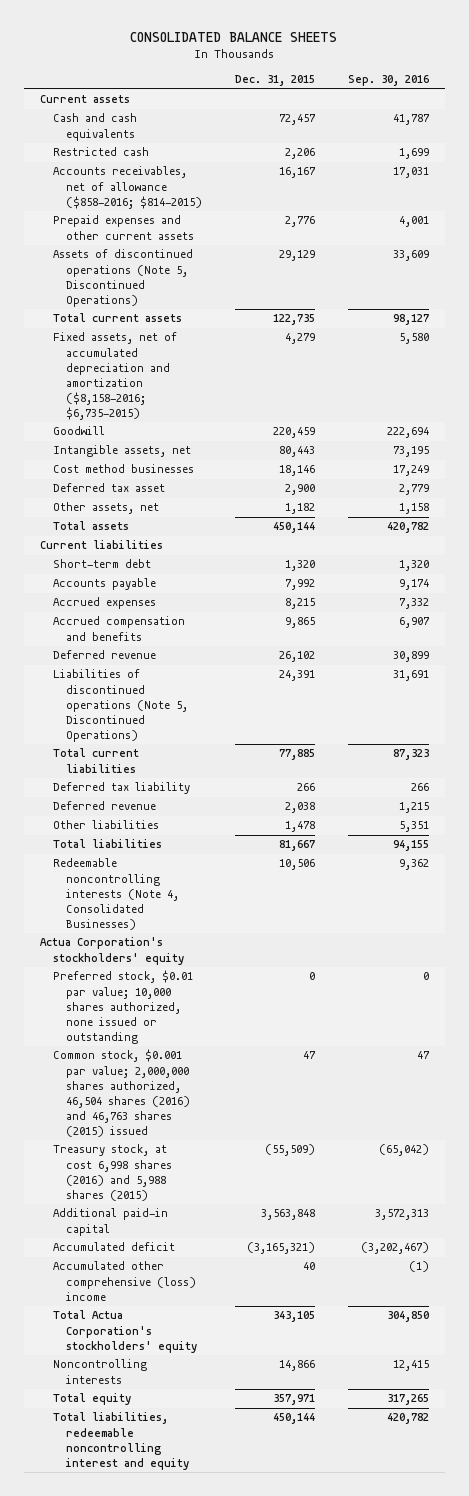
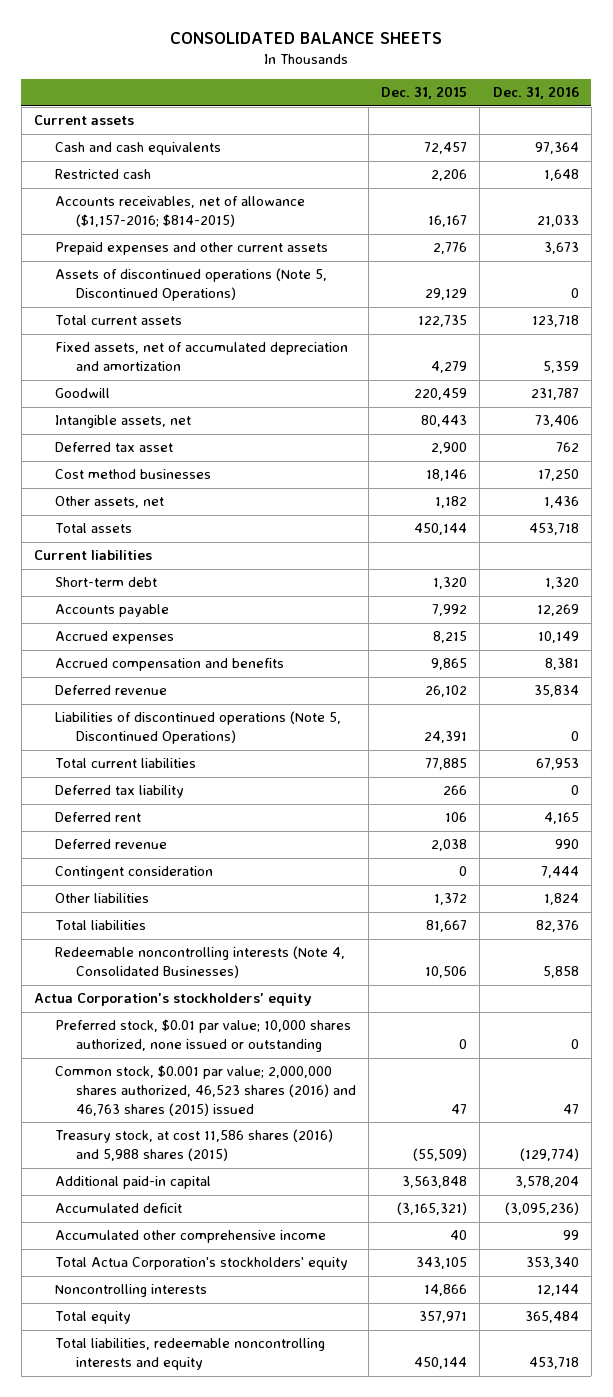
[347,75,429,87] Sep. 30, 2016 -> none
none -> [492,86,579,100] Dec. 31, 2016
[53,166,203,209] Accounts receivables, net of allowance ($858-2016; $814-2015) -> [54,196,305,228] Accounts receivables, net of allowance ($1,157-2016; $814-2015)
[53,332,178,420] Fixed assets, net of accumulated depreciation and amortization ($8,158-2016; $6,735-2015) -> [54,342,348,372] Fixed assets, net of accumulated depreciation and amortization
[53,464,195,474] Cost method businesses -> [54,469,211,480] Cost method businesses
none -> [54,812,141,823] Deferred rent
none -> [54,866,213,880] Contingent consideration
[284,821,315,833] 1,478 -> [434,893,468,906] 1,372
[53,1049,191,1137] Common stock, $0.001 par value; 2,000,000 shares authorized, 46,504 shares (2016) and 46,763 shares (2015) issued -> [54,1065,356,1116] Common stock, $0.001 par value; 2,000,000 shares authorized, 46,523 shares (2016) and 46,763 shares (2015) issued
[53,1144,173,1201] Treasury stock, at cost 6,998 shares (2016) and 5,988 shares (2015) -> [54,1129,333,1162] Treasury stock, at cost 11,586 shares (2016) and 5,988 shares (2015)
[53,1261,197,1301] Accumulated other comprehensive (loss) income -> [54,1230,326,1244] Accumulated other comprehensive income
[53,1412,190,1470] Total liabilities, redeemable noncontrolling interest and equity -> [54,1338,325,1371] Total liabilities, redeemable noncontrolling interests and equity

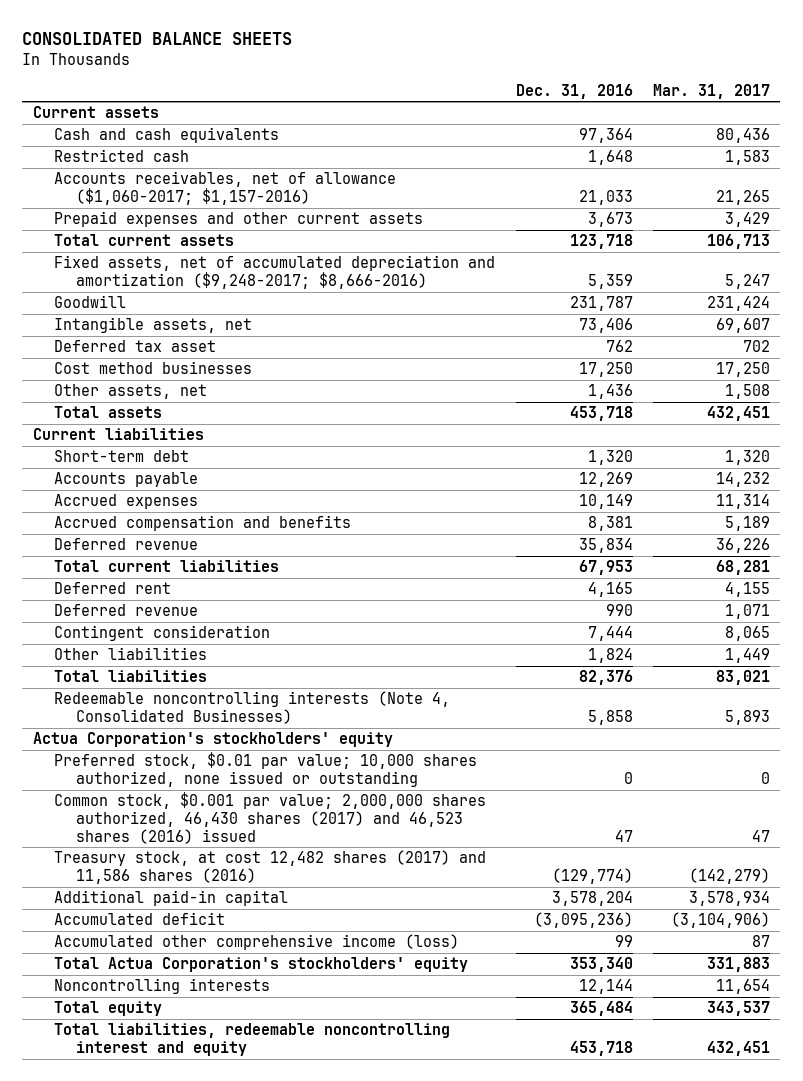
[381,86,468,100] Dec. 31, 2015 -> none
none -> [653,83,771,99] Mar. 31, 2017
[54,196,305,228] Accounts receivables, net of allowance ($1,157-2016; $814-2015) -> [54,171,397,206] Accounts receivables, net of allowance ($1,060-2017; $1,157-2016)
[54,268,327,302] Assets of discontinued operations (Note 5, Discontinued Operations) -> none
[54,342,348,372] Fixed assets, net of accumulated depreciation and amortization -> [54,255,496,290] Fixed assets, net of accumulated depreciation and amortization ($9,248-2017; $8,666-2016)
[54,711,341,745] Liabilities of discontinued operations (Note 5, Discontinued Operations) -> none
[54,785,184,799] Deferred tax liability -> none
[54,1065,356,1116] Common stock, $0.001 par value; 2,000,000 shares authorized, 46,523 shares (2016) and 46,763 shares (2015) issued -> [54,792,487,844] Common stock, $0.001 par value; 2,000,000 shares authorized, 46,430 shares (2017) and 46,523 shares (2016) issued
[54,1129,333,1162] Treasury stock, at cost 11,586 shares (2016) and 5,988 shares (2015) -> [54,850,487,885] Treasury stock, at cost 12,482 shares (2017) and 11,586 shares (2016)
[54,1230,326,1244] Accumulated other comprehensive income -> [54,934,460,951] Accumulated other comprehensive income (loss)
[54,1338,325,1371] Total liabilities, redeemable noncontrolling interests and equity -> [54,1023,451,1057] Total liabilities, redeemable noncontrolling interest and equity

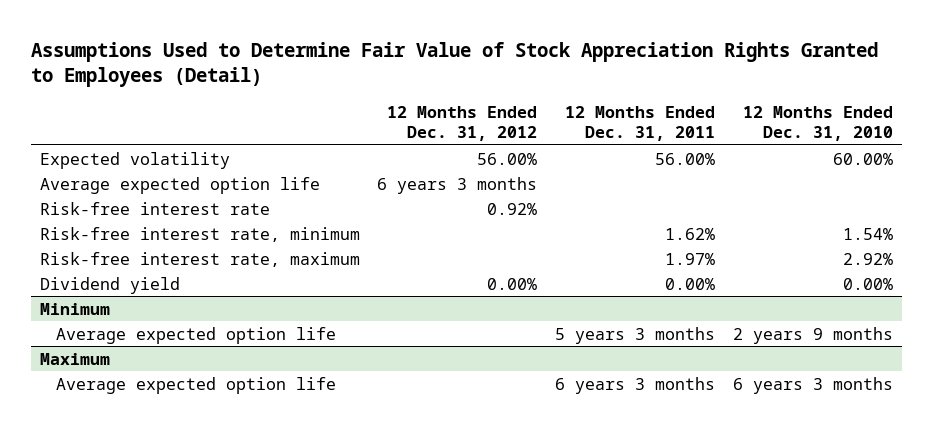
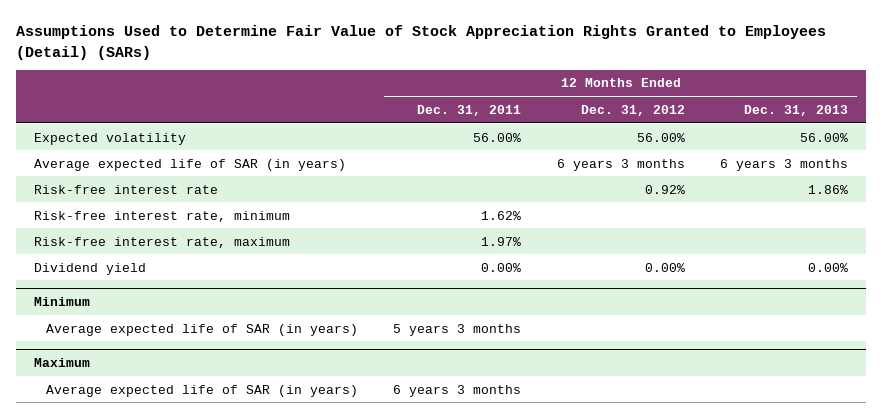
[30,41,878,88] Assumptions Used to Determine Fair Value of Stock Appreciation Rights Granted to Employees (Detail) -> [15,25,826,60] Assumptions Used to Determine Fair Value of Stock Appreciation Rights Granted to Employees (Detail) (SARs)
[743,105,894,142] 12 Months Ended Dec. 31, 2010 -> none
none -> [744,104,849,116] Dec. 31, 2013
[39,176,320,194] Average expected option life -> [33,158,346,171] Average expected life of SAR (in years)
[55,326,336,344] Average expected option life -> [45,323,358,336] Average expected life of SAR (in years)
[55,376,336,394] Average expected option life -> [45,384,358,397] Average expected life of SAR (in years)

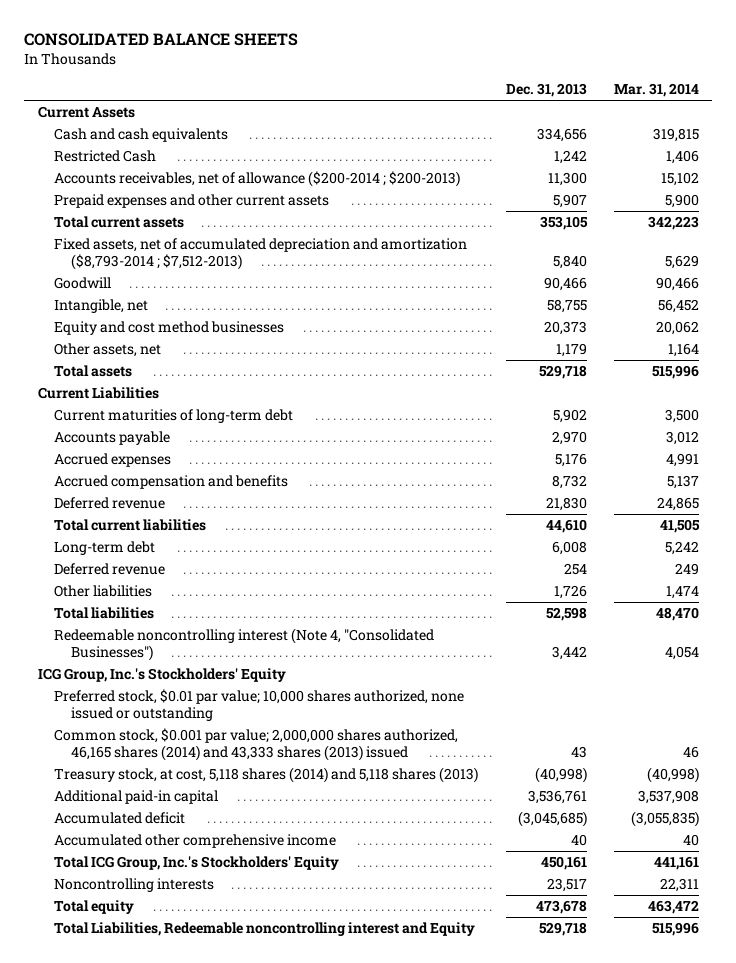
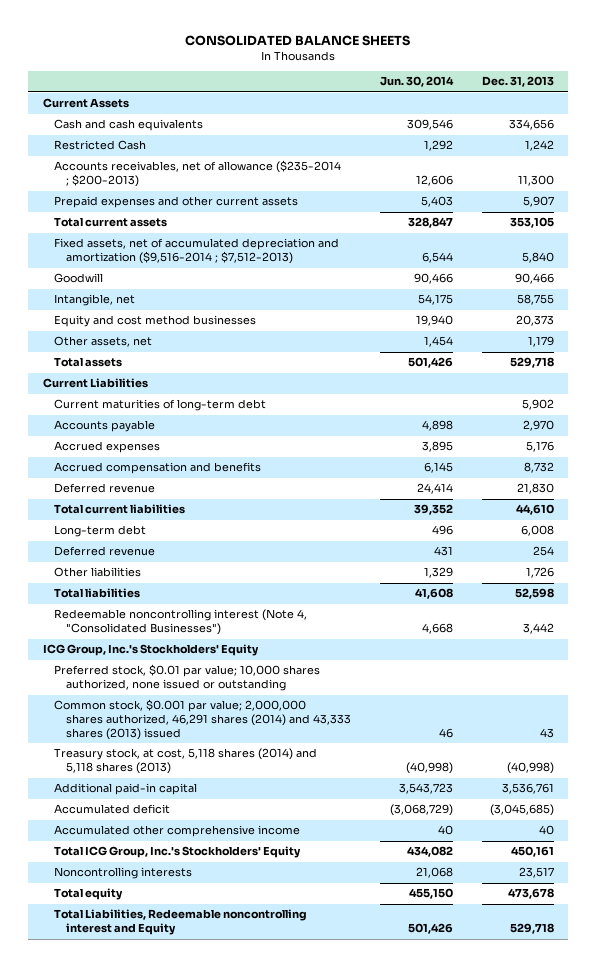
[613,83,699,98] Mar. 31, 2014 -> none
none -> [379,76,454,88] Jun. 30, 2014
[54,171,461,188] Accounts receivables, net of allowance ($200-2014 ; $200-2013) -> [54,160,342,188] Accounts receivables, net of allowance ($235-2014 ; $200-2013)
[54,238,468,270] Fixed assets, net of accumulated depreciation and amortization ($8,793-2014 ; $7,512-2013) -> [54,238,340,265] Fixed assets, net of accumulated depreciation and amortization ($9,516-2014 ; $7,512-2013)
[54,728,459,761] Common stock, $0.001 par value; 2,000,000 shares authorized, 46,165 shares (2014) and 43,333 shares (2013) issued -> [54,699,352,741] Common stock, $0.001 par value; 2,000,000 shares authorized, 46,291 shares (2014) and 43,333 shares (2013) issued

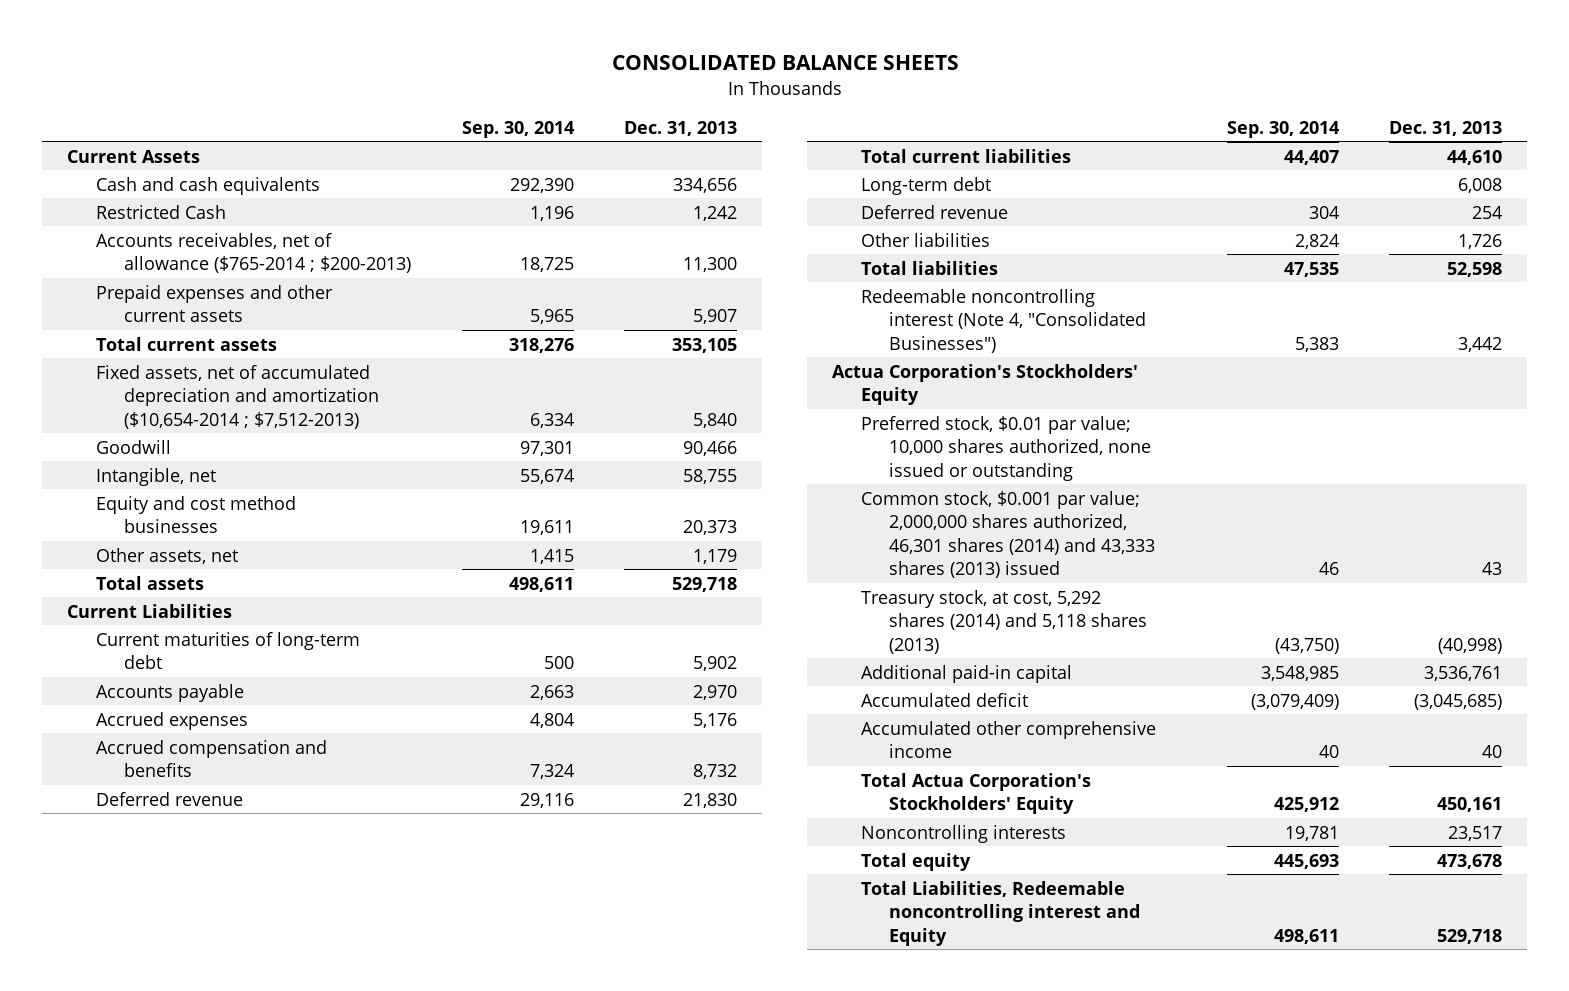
[379,76,454,88] Jun. 30, 2014 -> none
none -> [461,120,574,138] Sep. 30, 2014
[54,160,342,188] Accounts receivables, net of allowance ($235-2014 ; $200-2013) -> [95,232,412,274] Accounts receivables, net of allowance ($765-2014 ; $200-2013)
[54,238,340,265] Fixed assets, net of accumulated depreciation and amortization ($9,516-2014 ; $7,512-2013) -> [95,364,380,429] Fixed assets, net of accumulated depreciation and amortization ($10,654-2014 ; $7,512-2013)
[42,644,259,657] ICG Group, Inc.'s Stockholders' Equity -> [832,363,1139,406] Actua Corporation's Stockholders' Equity
[54,699,352,741] Common stock, $0.001 par value; 2,000,000 shares authorized, 46,291 shares (2014) and 43,333 shares (2013) issued -> [860,490,1156,579] Common stock, $0.001 par value; 2,000,000 shares authorized, 46,301 shares (2014) and 43,333 shares (2013) issued
[54,748,318,775] Treasury stock, at cost, 5,118 shares (2014) and 5,118 shares (2013) -> [860,589,1148,654] Treasury stock, at cost, 5,292 shares (2014) and 5,118 shares (2013)
[54,846,302,859] Total ICG Group, Inc.'s Stockholders' Equity -> [860,772,1091,815] Total Actua Corporation's Stockholders' Equity

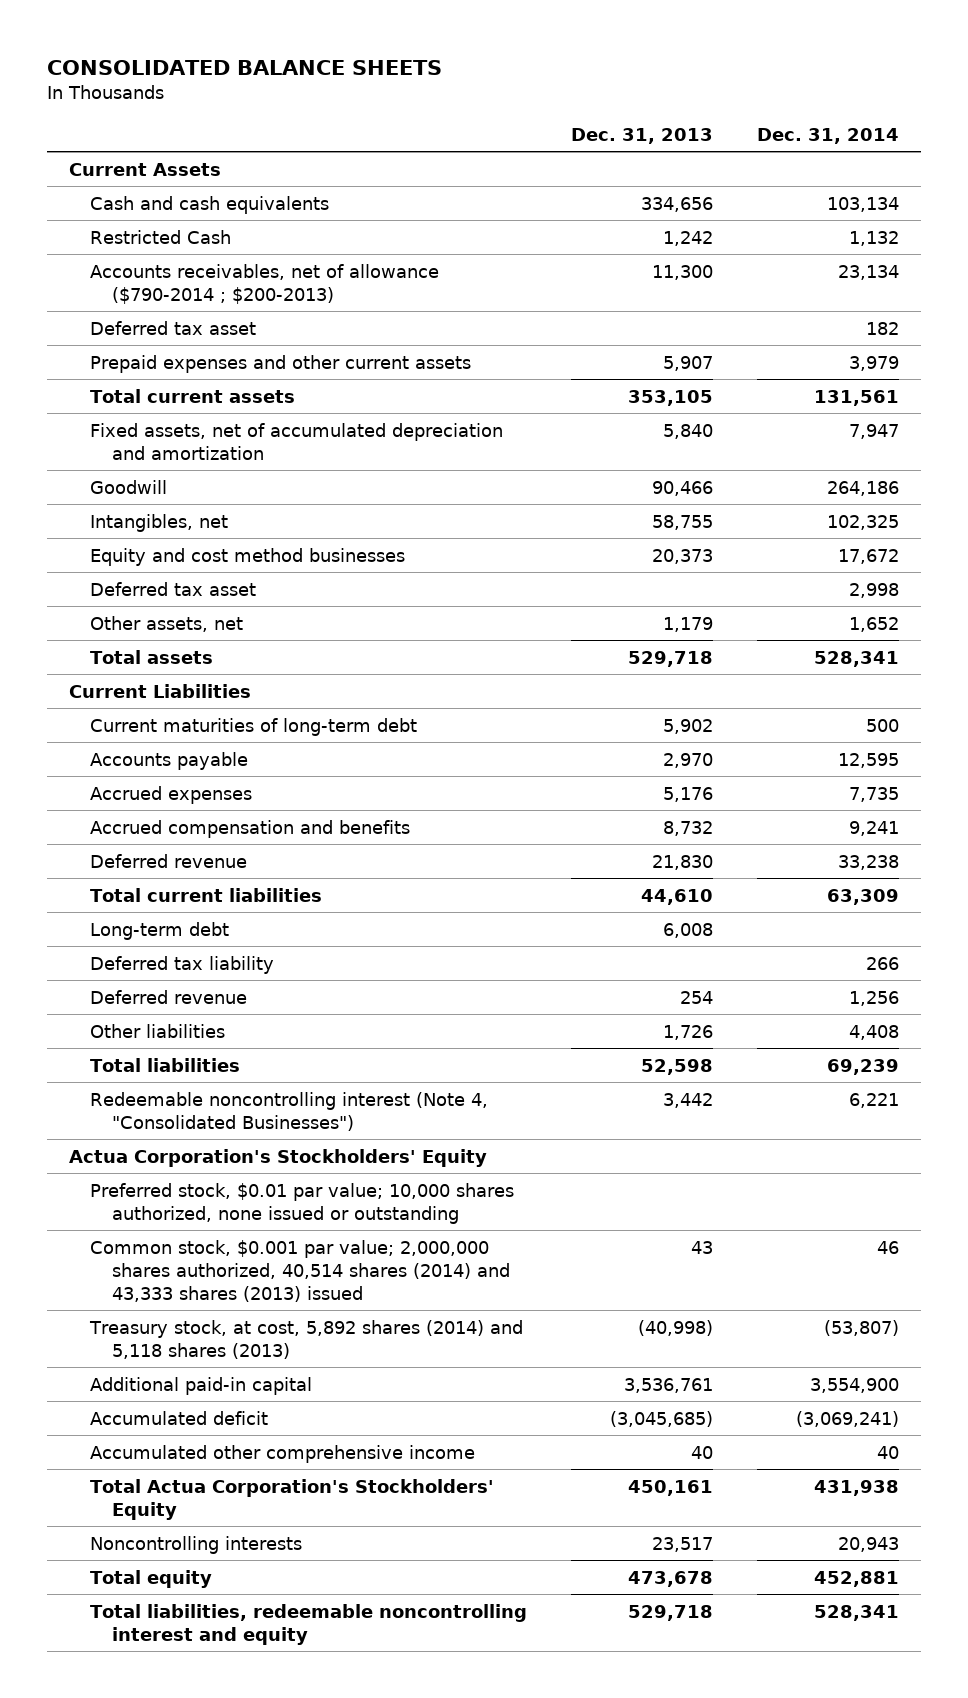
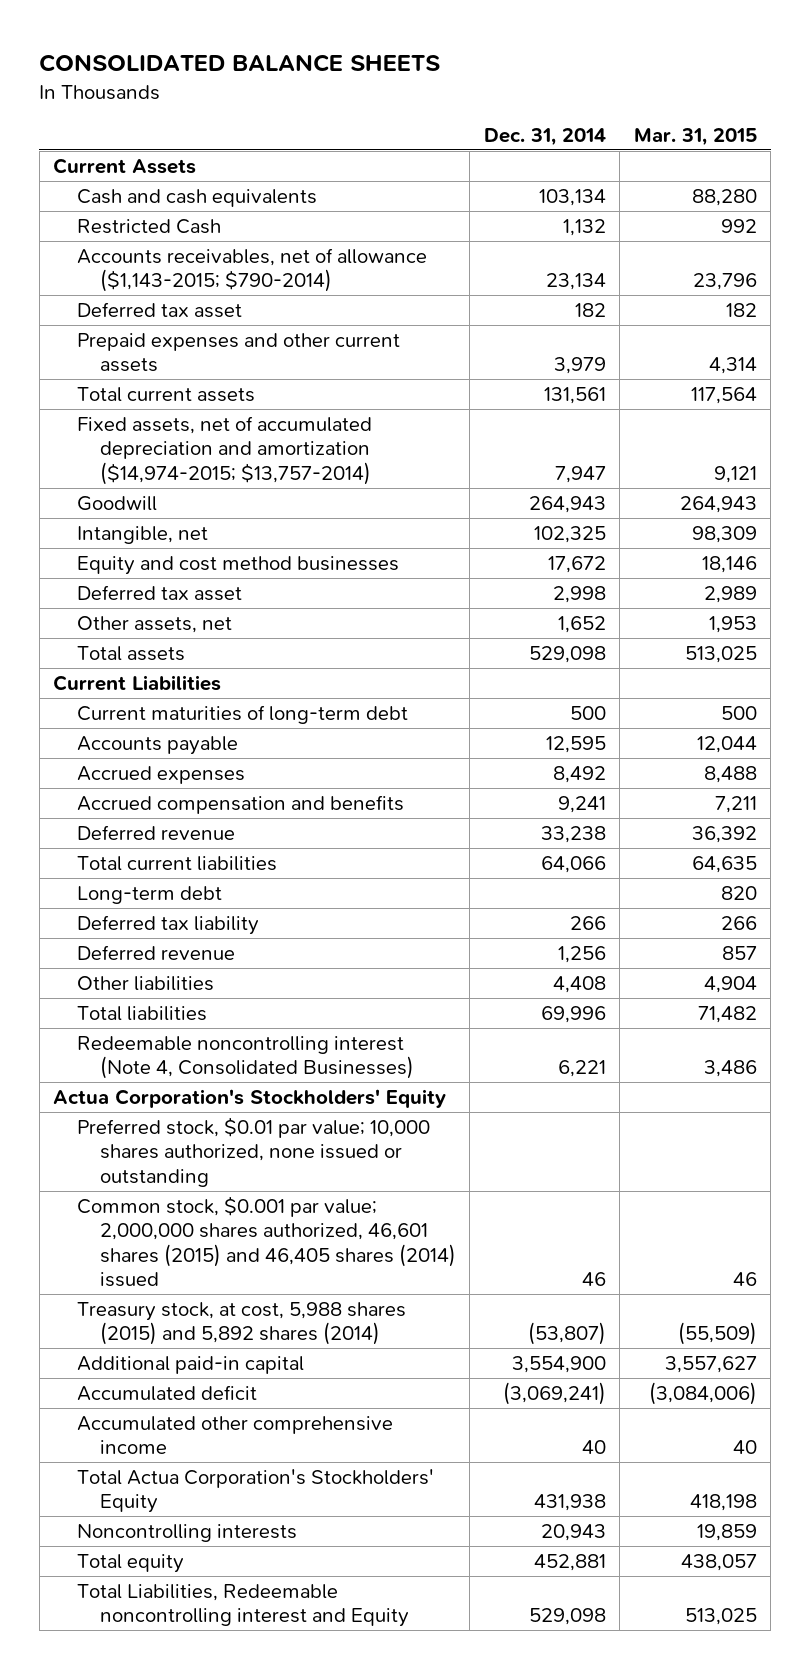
[571,127,714,144] Dec. 31, 2013 -> none
none -> [633,127,757,146] Mar. 31, 2015
[90,263,440,304] Accounts receivables, net of allowance ($790-2014 ; $200-2013) -> [76,247,427,293] Accounts receivables, net of allowance ($1,143-2015; $790-2014)
[90,422,504,460] Fixed assets, net of accumulated depreciation and amortization -> [76,415,372,485] Fixed assets, net of accumulated depreciation and amortization ($14,974-2015; $13,757-2014)
[826,480,899,496] 264,186 -> [528,495,606,513] 264,943
[90,513,229,532] Intangibles, net -> [76,525,208,544] Intangible, net
[813,650,899,667] 528,341 -> [528,645,606,663] 529,098
[848,786,899,802] 7,735 -> [552,765,606,783] 8,492
[826,888,899,905] 63,309 -> [540,855,606,873] 64,066
[826,1058,899,1075] 69,239 -> [540,1005,606,1023] 69,996
[90,1091,489,1131] Redeemable noncontrolling interest (Note 4, "Consolidated Businesses") -> [76,1035,414,1080] Redeemable noncontrolling interest (Note 4, Consolidated Businesses)
[90,1239,510,1302] Common stock, $0.001 par value; 2,000,000 shares authorized, 40,514 shares (2014) and 43,333 shares (2013) issued -> [76,1195,456,1288] Common stock, $0.001 par value; 2,000,000 shares authorized, 46,601 shares (2015) and 46,405 shares (2014) issued
[89,1319,524,1359] Treasury stock, at cost, 5,892 shares (2014) and 5,118 shares (2013) -> [76,1301,406,1346] Treasury stock, at cost, 5,988 shares (2015) and 5,892 shares (2014)
[90,1603,528,1645] Total liabilities, redeemable noncontrolling interest and equity -> [76,1583,409,1628] Total Liabilities, Redeemable noncontrolling interest and Equity
[813,1604,899,1621] 528,341 -> [528,1608,606,1626] 529,098

